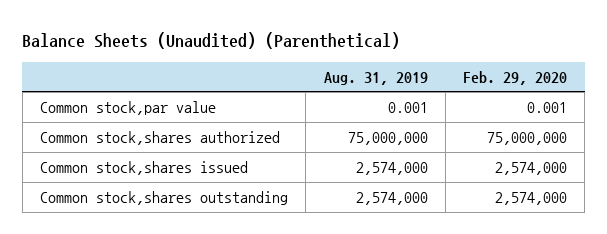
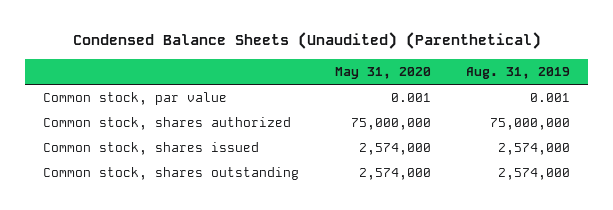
[22,32,401,50] Balance Sheets (Unaudited) (Parenthetical) -> [72,32,541,50] Condensed Balance Sheets (Unaudited) (Parenthetical)
[463,70,568,85] Feb. 29, 2020 -> none
none -> [334,67,431,80] May 31, 2020
[40,100,217,115] Common stock,par value -> [42,92,227,106] Common stock, par value
[40,130,281,145] Common stock,shares authorized -> [42,117,291,131] Common stock, shares authorized
[40,160,249,175] Common stock,shares issued -> [42,142,259,156] Common stock, shares issued
[40,190,289,205] Common stock,shares outstanding -> [42,167,299,181] Common stock, shares outstanding

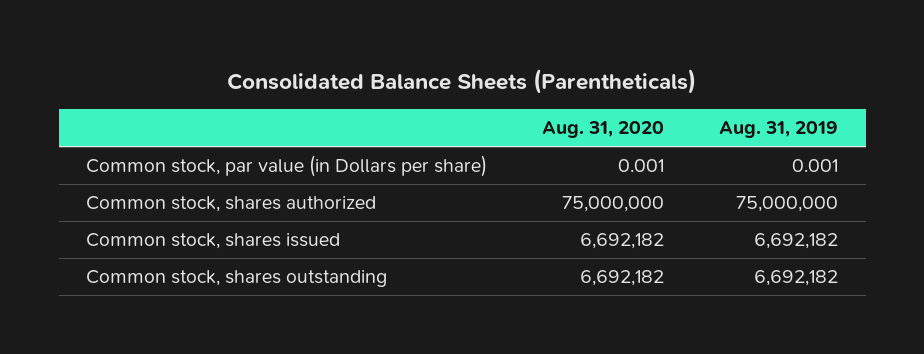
[72,32,541,50] Condensed Balance Sheets (Unaudited) (Parenthetical) -> [227,69,697,95] Consolidated Balance Sheets (Parentheticals)
[334,67,431,80] May 31, 2020 -> none
none -> [542,121,665,139] Aug. 31, 2020
[42,92,227,106] Common stock, par value -> [86,155,488,178] Common stock, par value (in Dollars per share)
[498,143,571,156] 2,574,000 -> [754,233,839,250] 6,692,182
[498,168,571,181] 2,574,000 -> [754,270,839,287] 6,692,182

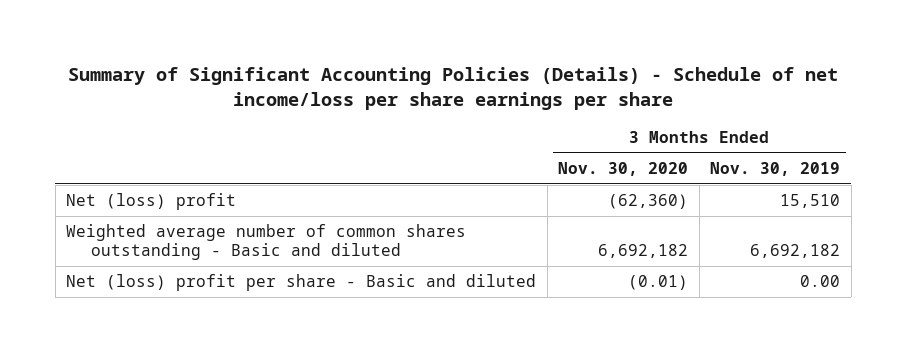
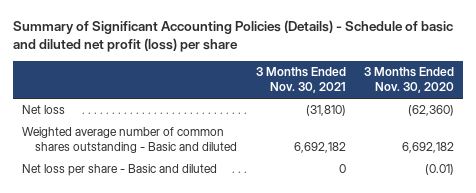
[68,66,839,110] Summary of Significant Accounting Policies (Details) - Schedule of net income/loss per share earnings per share -> [12,19,453,53] Summary of Significant Accounting Policies (Details) - Schedule of basic and diluted net profit (loss) per share
[710,162,841,177] Nov. 30, 2019 -> none
none -> [255,67,346,94] 3 Months Ended Nov. 30, 2021
[66,193,237,211] Net (loss) profit -> [21,105,65,115] Net loss
[66,274,537,292] Net (loss) profit per share - Basic and diluted -> [21,164,217,177] Net loss per share - Basic and diluted

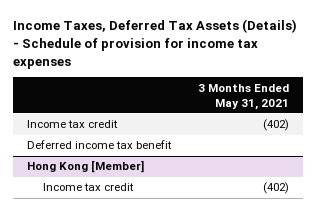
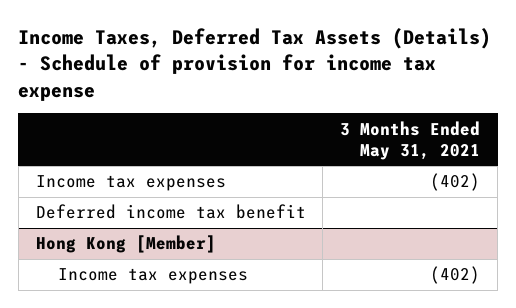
[12,19,297,69] Income Taxes, Deferred Tax Assets (Details) - Schedule of provision for income tax expenses -> [18,28,492,101] Income Taxes, Deferred Tax Assets (Details) - Schedule of provision for income tax expense
[26,120,118,129] Income tax credit -> [35,175,226,192] Income tax expenses
[43,183,135,192] Income tax credit -> [58,268,249,285] Income tax expenses

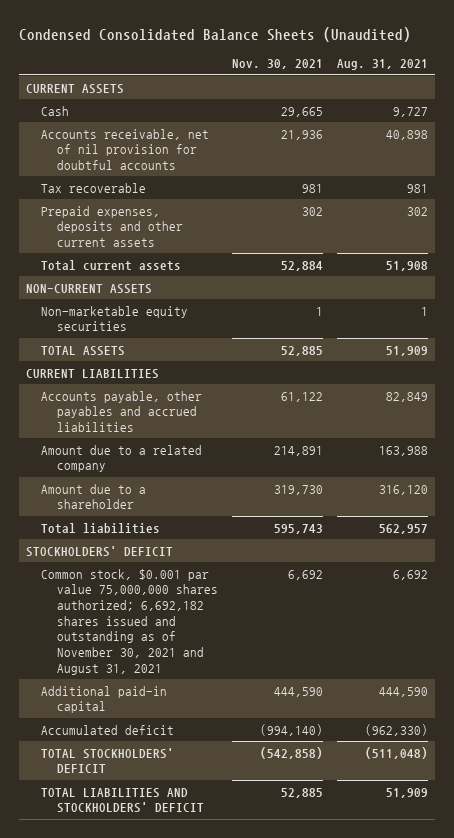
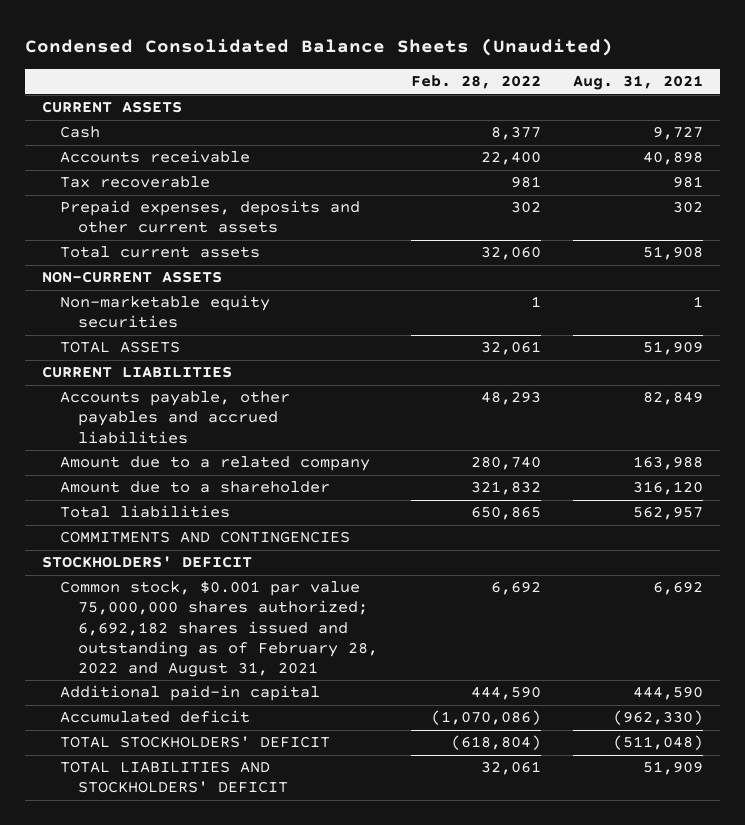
[232,59,324,70] Nov. 30, 2021 -> none
none -> [410,75,541,90] Feb. 28, 2022
[41,128,210,171] Accounts receivable, net of nil provision for doubtful accounts -> [59,150,250,164] Accounts receivable
none -> [59,531,350,544] COMMITMENTS AND CONTINGENCIES
[41,568,219,675] Common stock, $0.001 par value 75,000,000 shares authorized; 6,692,182 shares issued and outstanding as of November 30, 2021 and August 31, 2021 -> [59,581,379,677] Common stock, $0.001 par value 75,000,000 shares authorized; 6,692,182 shares issued and outstanding as of February 28, 2022 and August 31, 2021

